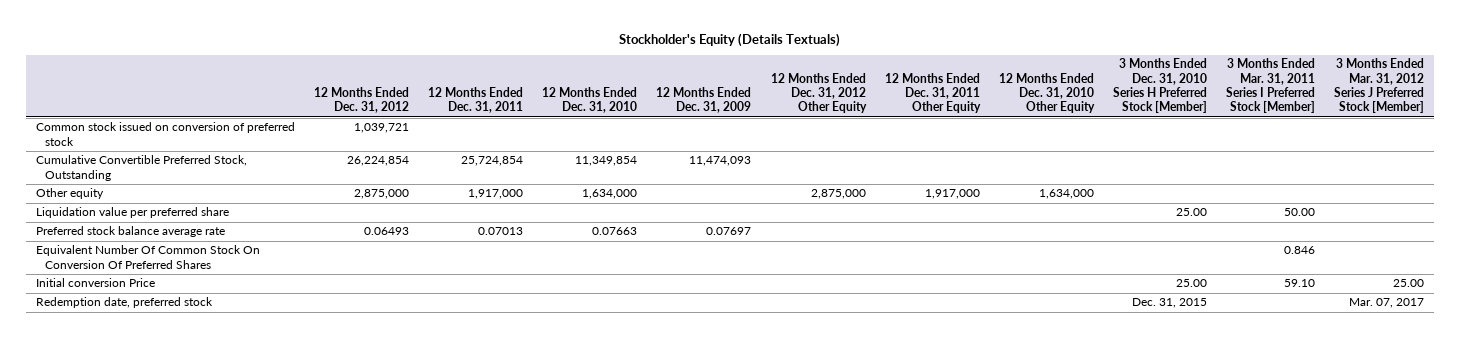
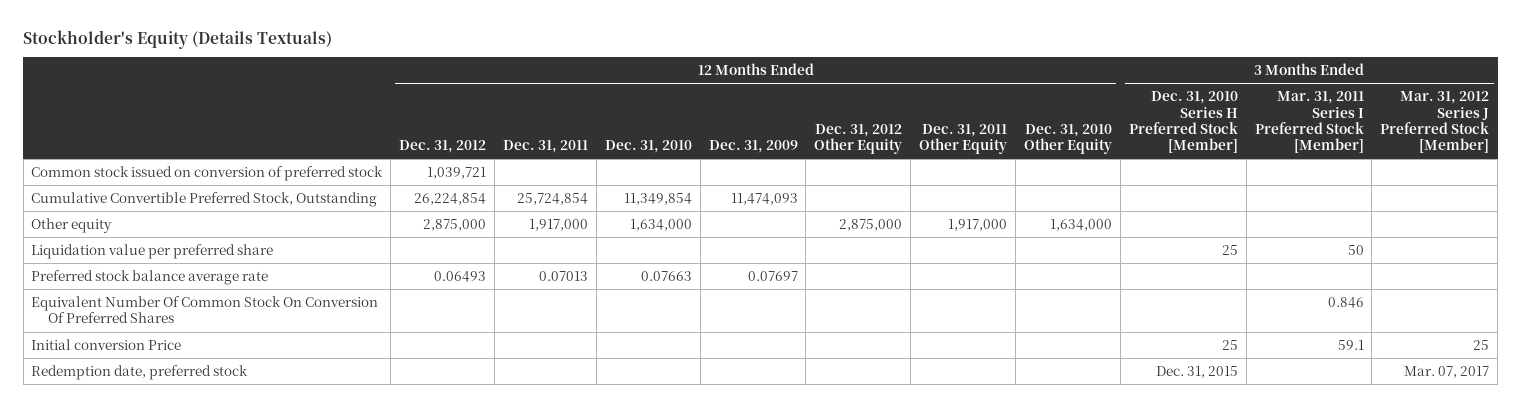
[1176,208,1208,217] 25.00 -> [1221,244,1238,255] 25
[1284,208,1316,217] 50.00 -> [1347,244,1364,255] 50
[1176,279,1208,288] 25.00 -> [1221,339,1238,350] 25
[1284,279,1316,288] 59.10 -> [1337,339,1364,350] 59.1
[1393,279,1425,288] 25.00 -> [1473,339,1490,350] 25

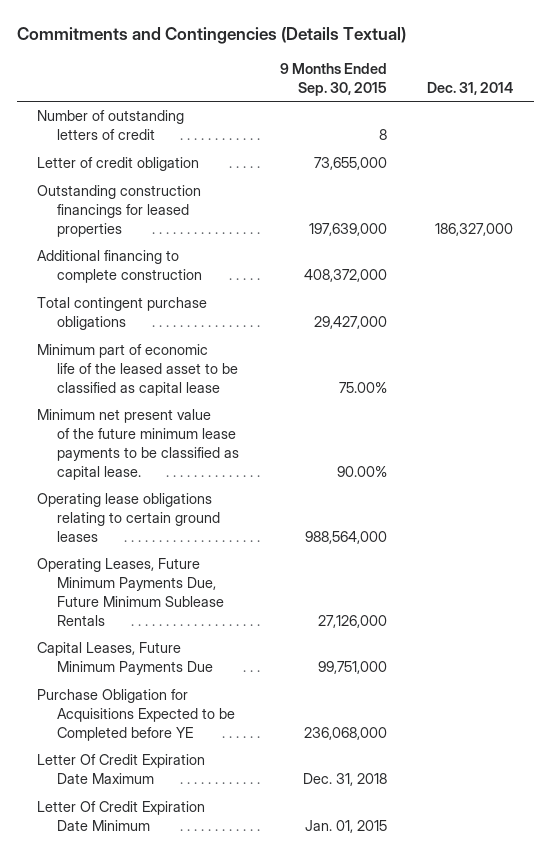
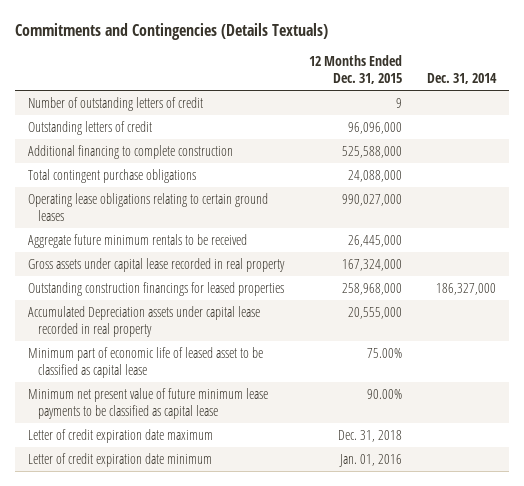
[17,26,407,44] Commitments and Contingencies (Details Textual) -> [15,22,329,40] Commitments and Contingencies (Details Textuals)
[279,62,387,96] 9 Months Ended Sep. 30, 2015 -> none
none -> [308,54,402,85] 12 Months Ended Dec. 31, 2015
[37,157,200,172] Letter of credit obligation -> [27,120,152,135] Outstanding letters of credit
[37,344,239,396] Minimum part of economic life of the leased asset to be classified as capital lease -> none
[37,409,240,480] Minimum net present value of the future minimum lease payments to be classified as capital lease. -> none
[37,642,214,676] Capital Leases, Future Minimum Payments Due -> none
[37,689,236,741] Purchase Obligation for Acquisitions Expected to be Completed before YE -> none
[37,558,225,626] Operating Leases, Future Minimum Payments Due, Future Minimum Sublease Rentals -> [27,233,247,248] Aggregate future minimum rentals to be received
none -> [27,257,285,272] Gross assets under capital lease recorded in real property
[37,185,202,237] Outstanding construction financings for leased properties -> [27,281,284,296] Outstanding construction financings for leased properties
none -> [27,305,260,337] Accumulated Depreciation assets under capital lease recorded in real property
none -> [27,346,263,378] Minimum part of economic life of leased asset to be classified as capital lease
none -> [27,387,268,419] Minimum net present value of future minimum lease payments to be classified as capital lease
[37,754,206,785] Letter Of Credit Expiration Date Maximum -> [27,428,213,443] Letter of credit expiration date maximum
[37,801,206,832] Letter Of Credit Expiration Date Minimum -> [27,452,212,467] Letter of credit expiration date minimum

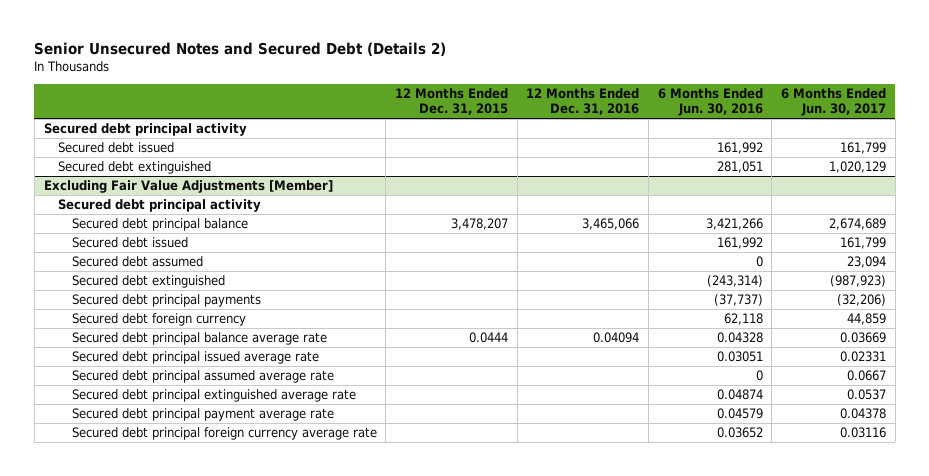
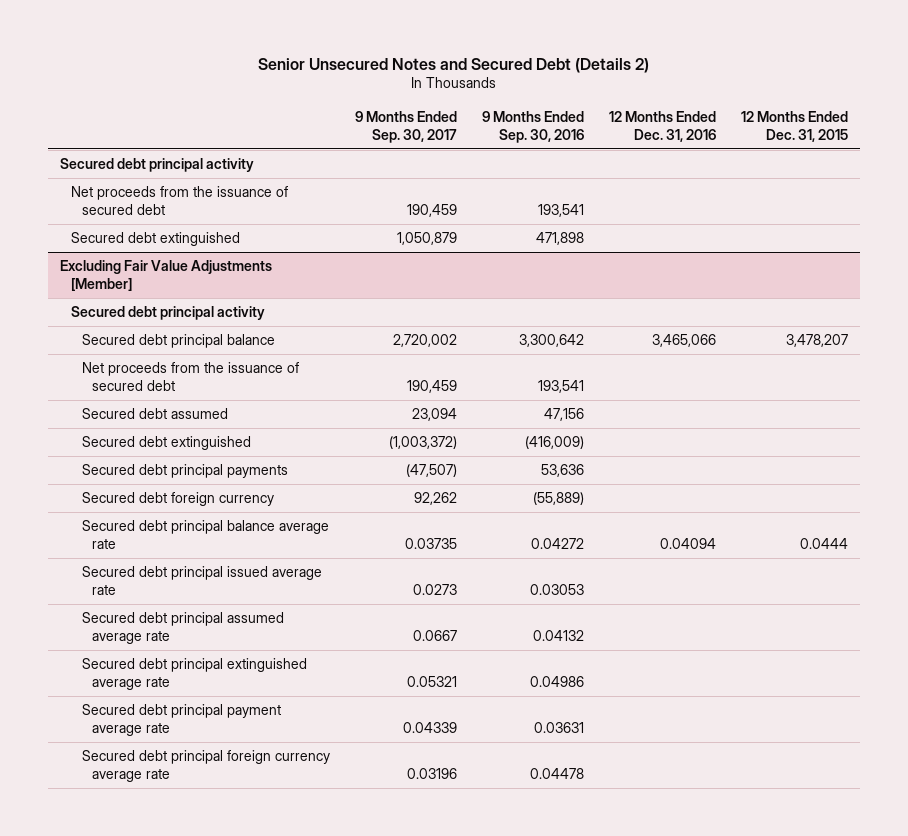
[657,88,763,117] 6 Months Ended Jun. 30, 2016 -> none
[780,88,886,117] 6 Months Ended Jun. 30, 2017 -> none
none -> [354,110,457,143] 9 Months Ended Sep. 30, 2017
none -> [481,110,584,143] 9 Months Ended Sep. 30, 2016
[57,142,174,154] Secured debt issued -> [71,186,289,216] Net proceeds from the issuance of secured debt
[71,237,188,249] Secured debt issued -> [81,362,299,392] Net proceeds from the issuance of secured debt

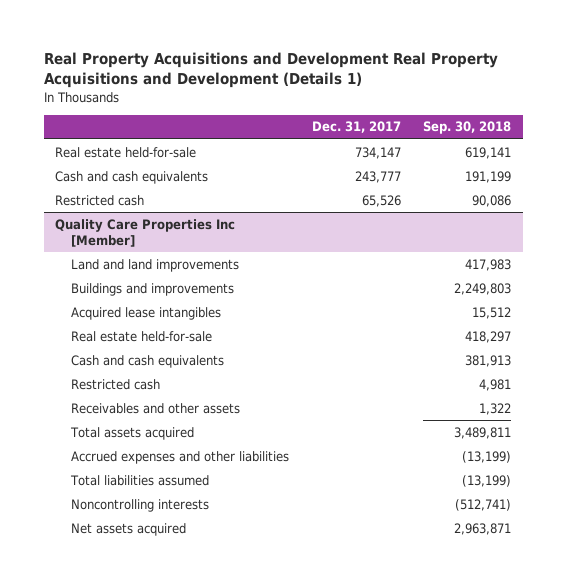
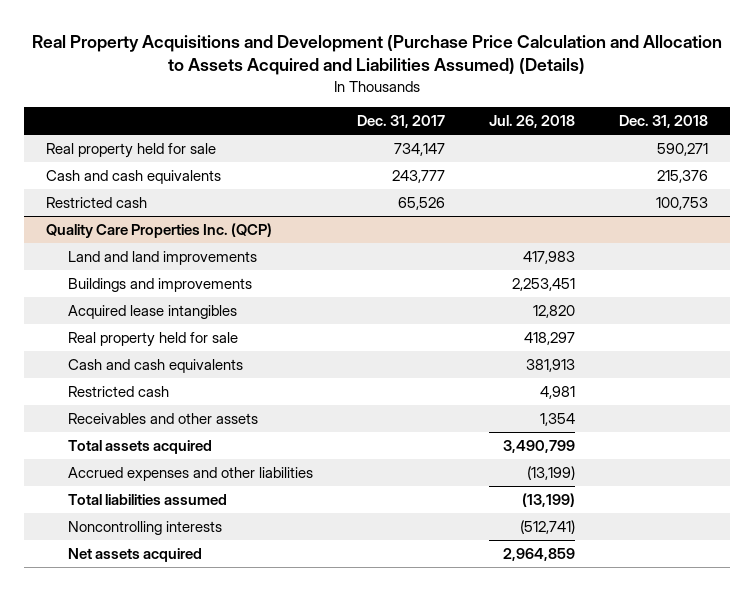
[43,51,498,88] Real Property Acquisitions and Development Real Property Acquisitions and Development (Details 1) -> [32,34,723,76] Real Property Acquisitions and Development (Purchase Price Calculation and Allocation to Assets Acquired and Liabilities Assumed) (Details)
[423,121,512,135] Sep. 30, 2018 -> none
none -> [489,115,576,129] Jul. 26, 2018
none -> [619,115,709,129] Dec. 31, 2018
[54,146,196,158] Real estate held-for-sale -> [46,143,217,159] Real property held for sale
[54,218,235,247] Quality Care Properties Inc [Member] -> [46,223,273,239] Quality Care Properties Inc. (QCP)
[71,330,213,342] Real estate held-for-sale -> [68,332,239,348] Real property held for sale

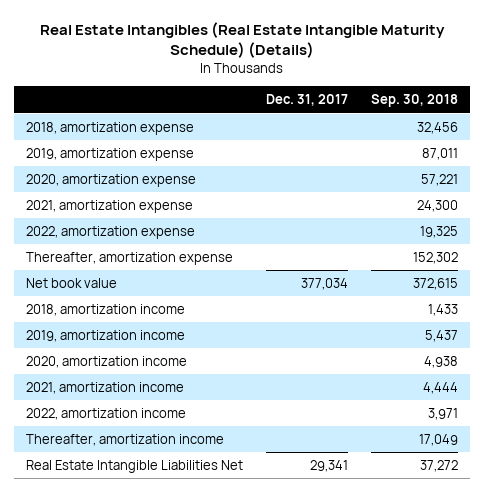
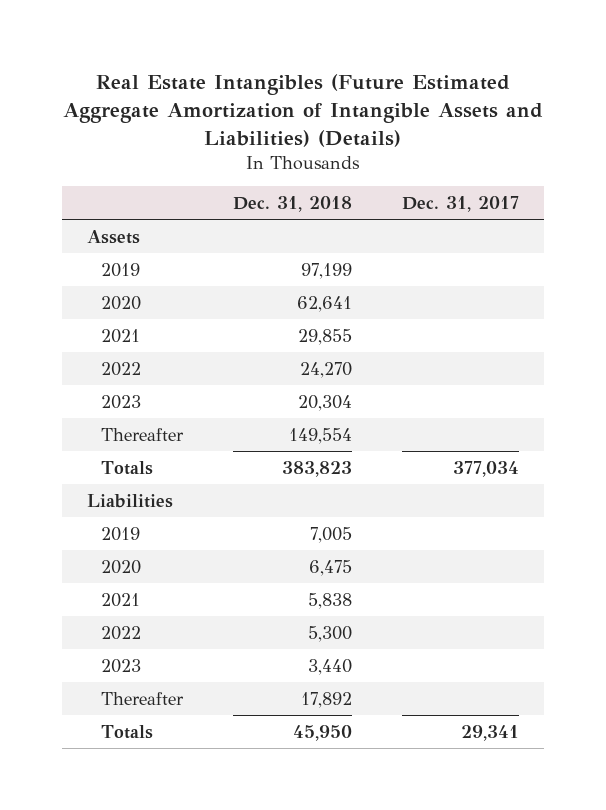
[39,21,445,59] Real Estate Intangibles (Real Estate Intangible Maturity Schedule) (Details) -> [62,74,543,147] Real Estate Intangibles (Future Estimated Aggregate Amortization of Intangible Assets and Liabilities) (Details)
[371,94,459,108] Sep. 30, 2018 -> none
none -> [233,196,353,213] Dec. 31, 2018
none -> [86,229,140,244] Assets
[25,121,194,135] 2018, amortization expense -> [101,262,141,277] 2019
[25,147,194,161] 2019, amortization expense -> [101,295,142,310] 2020
[25,173,196,187] 2020, amortization expense -> [101,328,141,343] 2021
[25,199,193,213] 2021, amortization expense -> [101,361,142,376] 2022
[25,225,195,239] 2022, amortization expense -> [101,394,142,409] 2023
[25,251,233,265] Thereafter, amortization expense -> [101,427,185,441] Thereafter
[25,277,117,288] Net book value -> [101,460,154,475] Totals
none -> [86,493,173,508] Liabilities
[25,303,185,316] 2018, amortization income -> [101,526,141,541] 2019
[25,329,185,342] 2019, amortization income -> [101,559,142,574] 2020
[25,355,187,368] 2020, amortization income -> [101,592,141,607] 2021
[25,381,184,394] 2021, amortization income -> [101,625,142,640] 2022
[25,407,186,420] 2022, amortization income -> [101,658,142,673] 2023
[25,433,224,446] Thereafter, amortization income -> [101,691,185,705] Thereafter
[25,459,243,473] Real Estate Intangible Liabilities Net -> [101,724,154,739] Totals

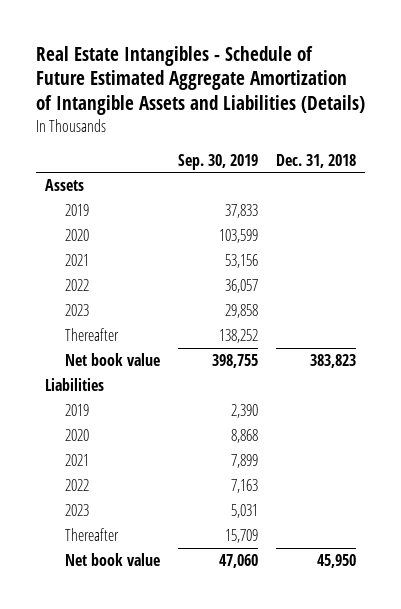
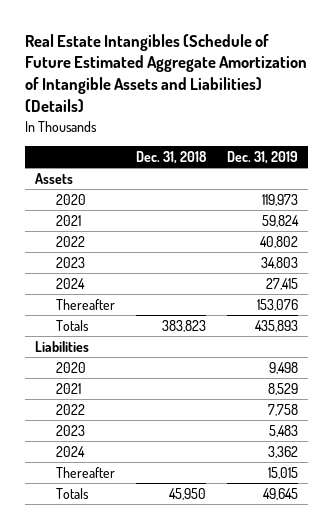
[35,45,365,116] Real Estate Intangibles - Schedule of Future Estimated Aggregate Amortization of Intangible Assets and Liabilities (Details) -> [24,33,307,113] Real Estate Intangibles (Schedule of Future Estimated Aggregate Amortization of Intangible Assets and Liabilities) (Details)
[178,153,259,170] Sep. 30, 2019 -> none
none -> [226,150,298,164] Dec. 31, 2019
[65,204,90,217] 2019 -> none
none -> [55,277,85,289] 2024
[65,353,161,367] Net book value -> [55,319,89,331] Totals
[65,404,90,417] 2019 -> none
none -> [55,445,85,457] 2024
[65,553,161,567] Net book value -> [55,487,89,499] Totals

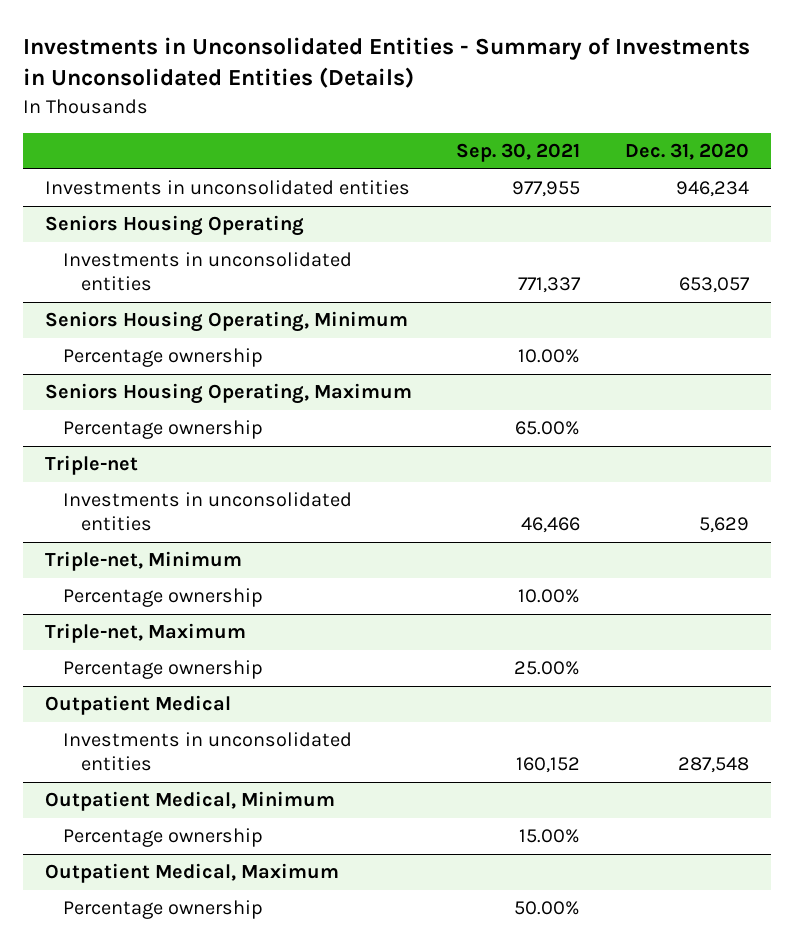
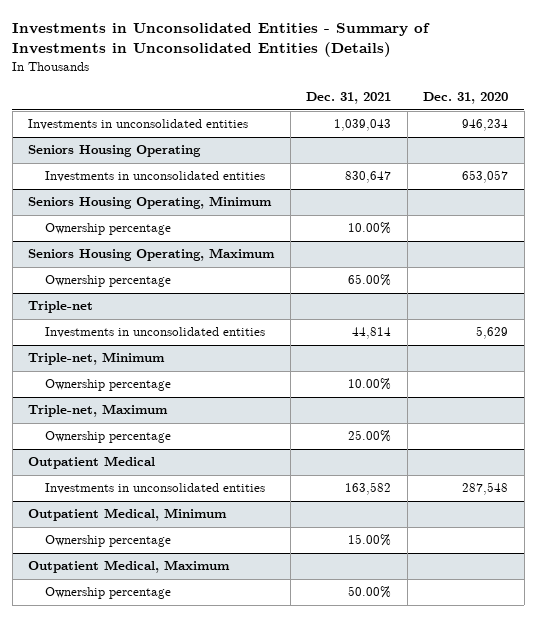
[456,143,581,163] Sep. 30, 2021 -> none
none -> [306,92,392,105] Dec. 31, 2021
[63,348,264,368] Percentage ownership -> [45,223,172,236] Ownership percentage
[63,420,264,440] Percentage ownership -> [45,275,172,288] Ownership percentage
[63,588,264,608] Percentage ownership -> [45,379,172,392] Ownership percentage
[63,660,264,680] Percentage ownership -> [45,431,172,444] Ownership percentage
[63,828,264,848] Percentage ownership -> [45,535,172,548] Ownership percentage
[63,900,264,920] Percentage ownership -> [45,587,172,600] Ownership percentage

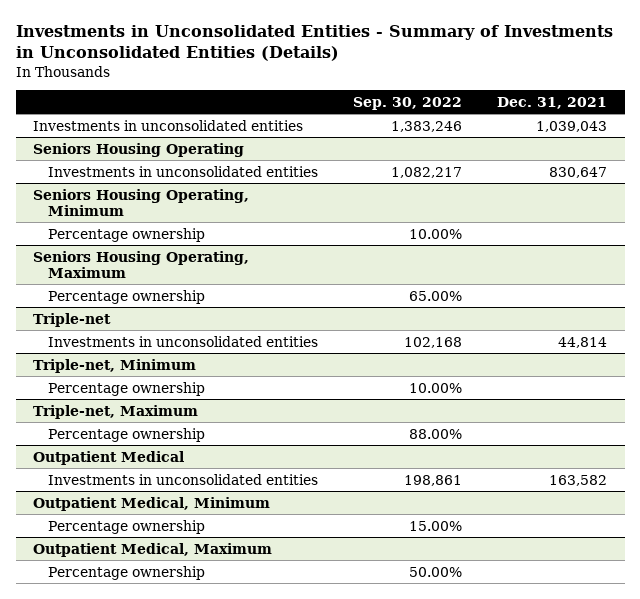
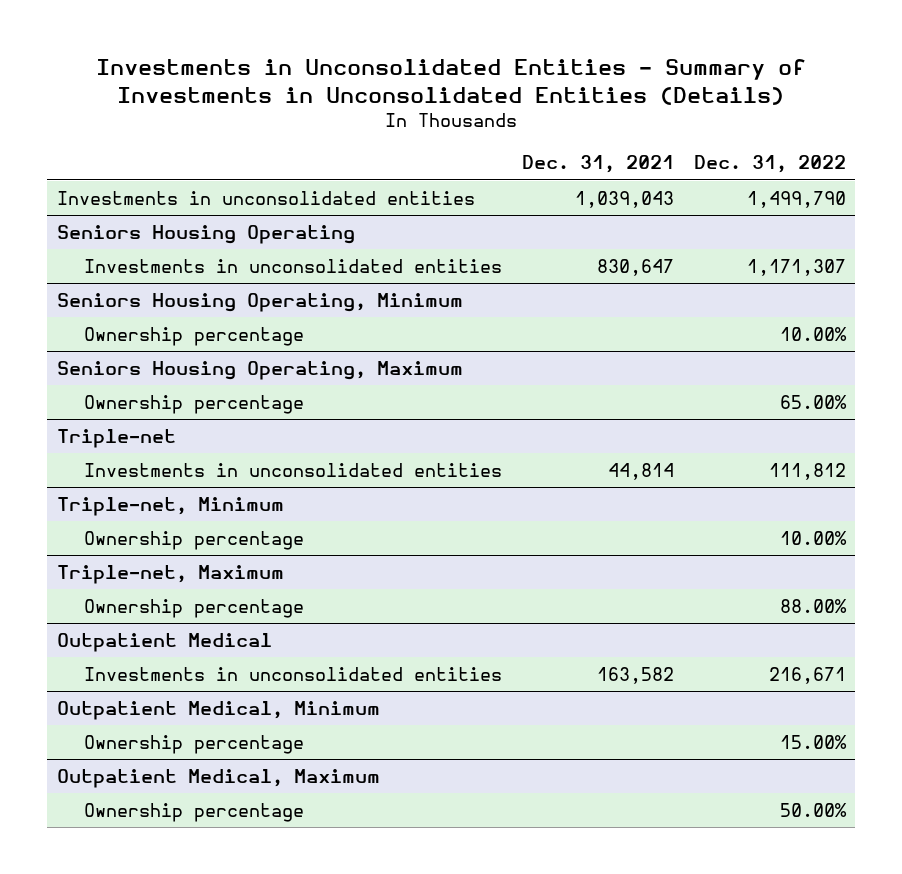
[353,96,463,110] Sep. 30, 2022 -> none
none -> [693,155,846,174] Dec. 31, 2022
[47,227,205,242] Percentage ownership -> [83,327,304,347] Ownership percentage
[47,289,205,304] Percentage ownership -> [83,395,304,415] Ownership percentage
[47,381,205,396] Percentage ownership -> [83,531,304,551] Ownership percentage
[47,427,205,442] Percentage ownership -> [83,599,304,619] Ownership percentage
[47,519,205,534] Percentage ownership -> [83,735,304,755] Ownership percentage
[47,565,205,580] Percentage ownership -> [83,803,304,823] Ownership percentage

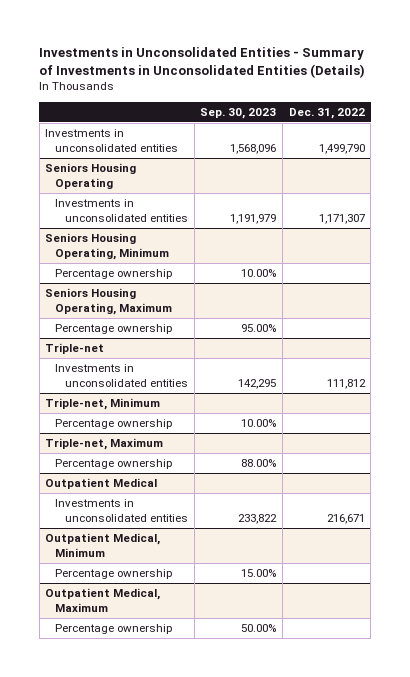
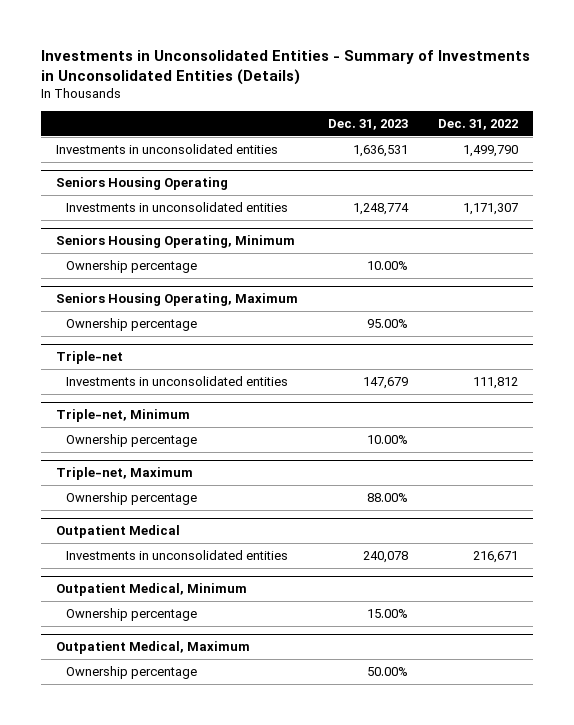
[200,107,277,119] Sep. 30, 2023 -> none
none -> [328,118,409,130] Dec. 31, 2023
[55,269,173,280] Percentage ownership -> [65,259,197,273] Ownership percentage
[55,324,173,335] Percentage ownership -> [65,317,197,331] Ownership percentage
[55,419,173,430] Percentage ownership -> [65,433,197,447] Ownership percentage
[55,459,173,470] Percentage ownership -> [65,491,197,505] Ownership percentage
[55,569,173,580] Percentage ownership -> [65,607,197,621] Ownership percentage
[55,624,173,635] Percentage ownership -> [65,665,197,679] Ownership percentage

